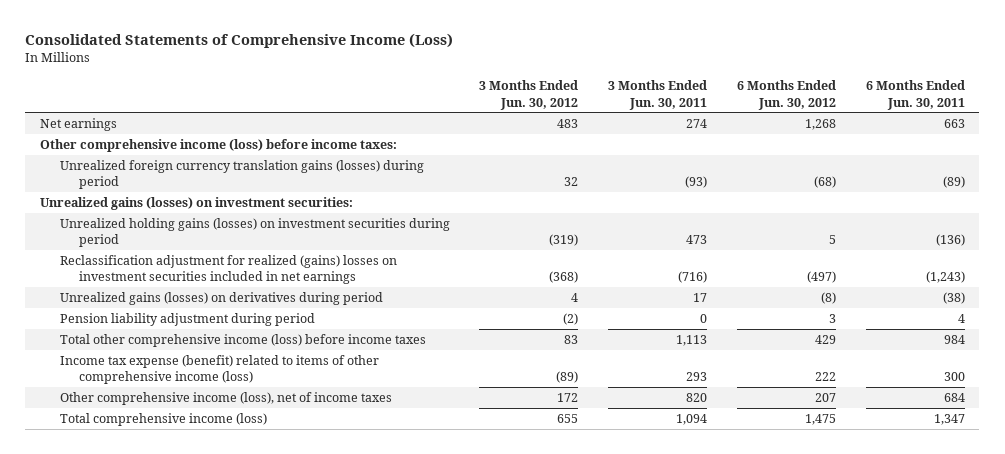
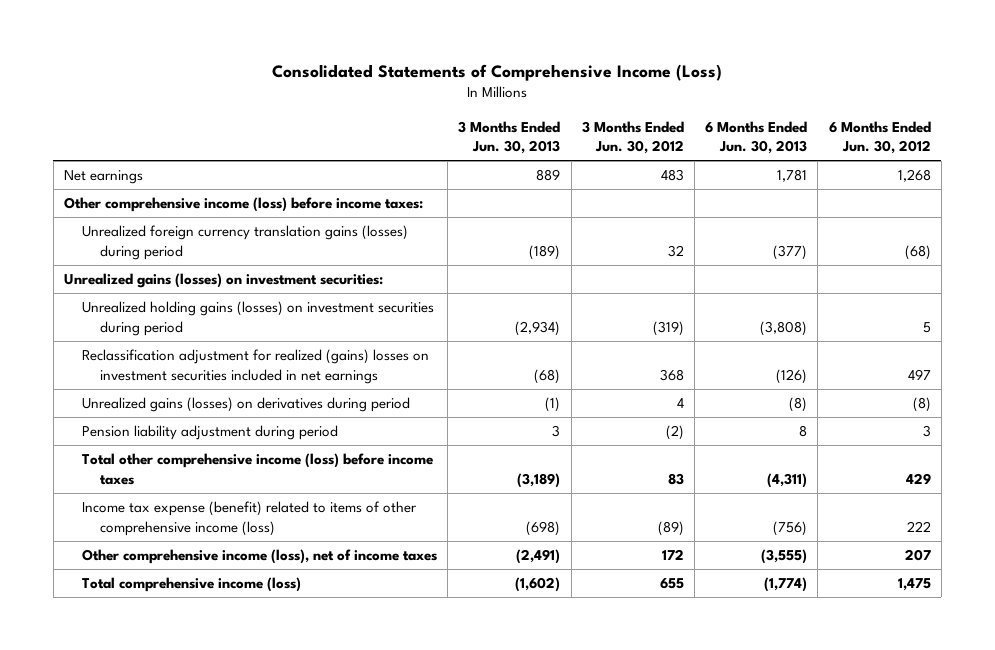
[608,80,708,110] 3 Months Ended Jun. 30, 2011 -> none
[865,80,965,110] 6 Months Ended Jun. 30, 2011 -> none
none -> [458,120,561,155] 3 Months Ended Jun. 30, 2013
none -> [705,120,808,155] 6 Months Ended Jun. 30, 2013
[549,271,579,284] (368) -> [659,368,684,381] 368
[806,271,836,284] (497) -> [907,368,931,380] 497

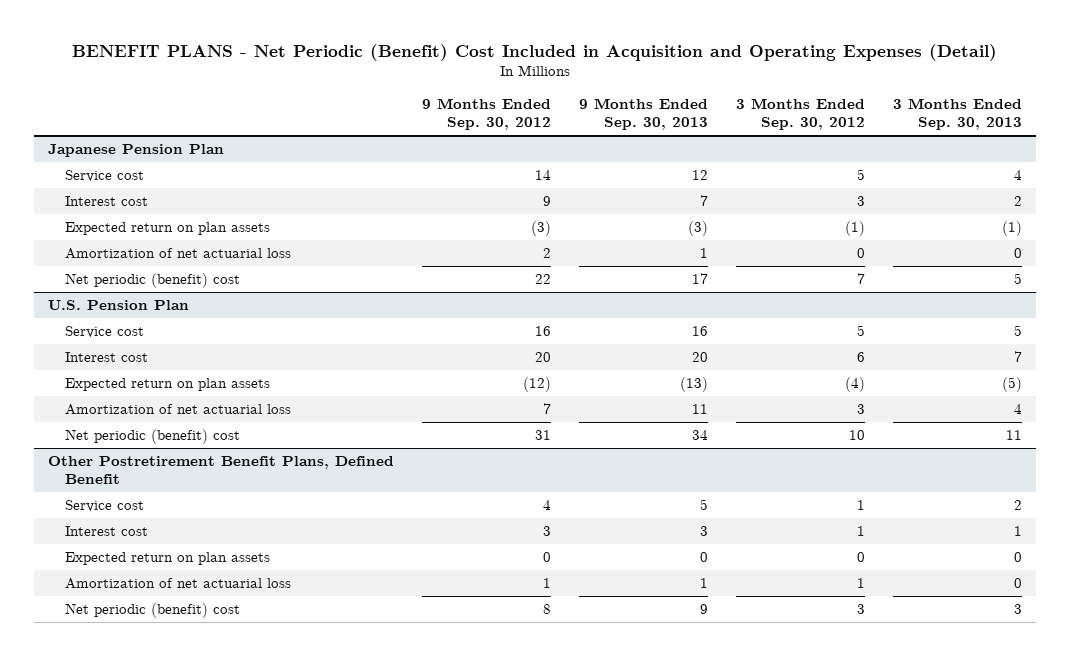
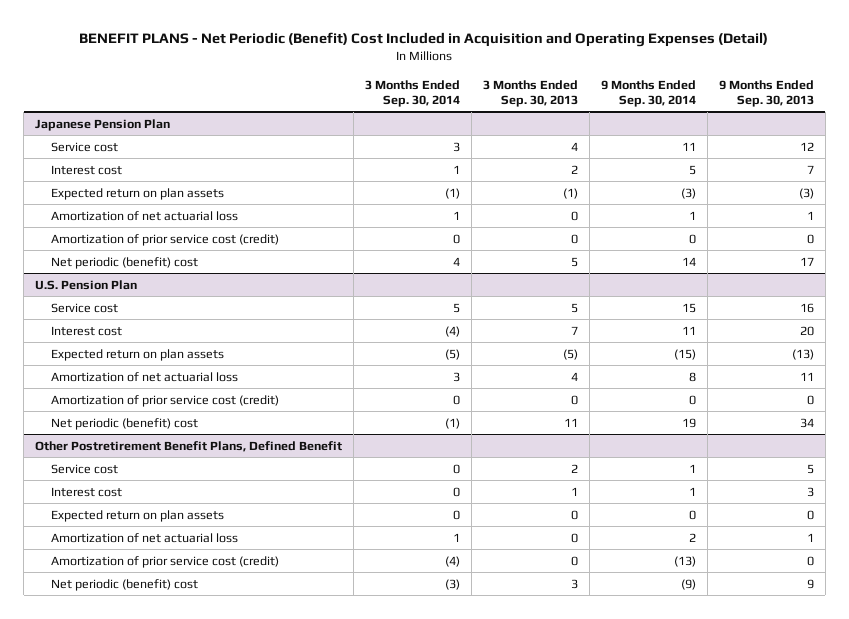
[421,98,551,131] 9 Months Ended Sep. 30, 2012 -> none
[736,98,866,131] 3 Months Ended Sep. 30, 2012 -> none
none -> [364,79,460,108] 3 Months Ended Sep. 30, 2014
none -> [600,79,696,108] 9 Months Ended Sep. 30, 2014
none -> [51,233,280,246] Amortization of prior service cost (credit)
none -> [51,394,280,407] Amortization of prior service cost (credit)
none -> [51,555,280,568] Amortization of prior service cost (credit)

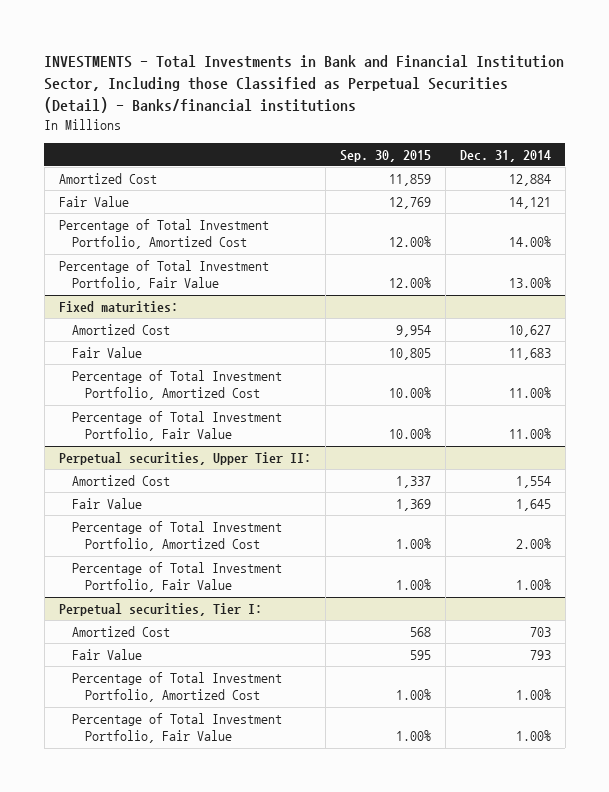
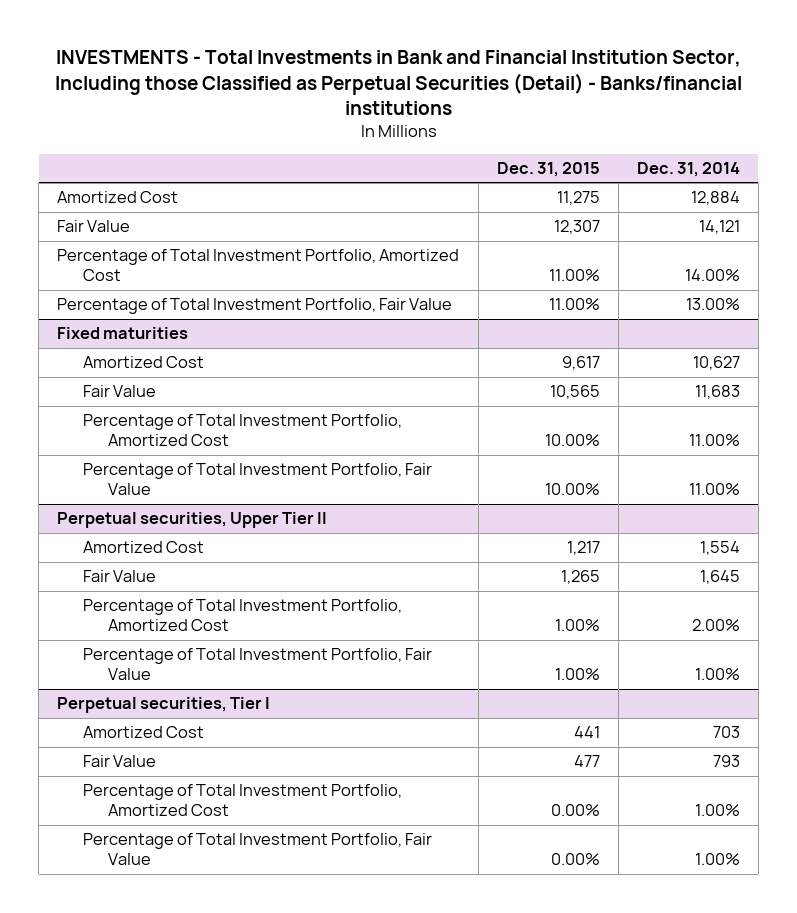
[339,149,431,162] Sep. 30, 2015 -> none
none -> [496,161,600,177] Dec. 31, 2015
[58,301,178,314] Fixed maturities: -> [57,327,189,340] Fixed maturities
[58,452,311,466] Perpetual securities, Upper Tier II: -> [57,512,328,529] Perpetual securities, Upper Tier II
[58,603,262,617] Perpetual securities, Tier I: -> [57,697,271,714] Perpetual securities, Tier I

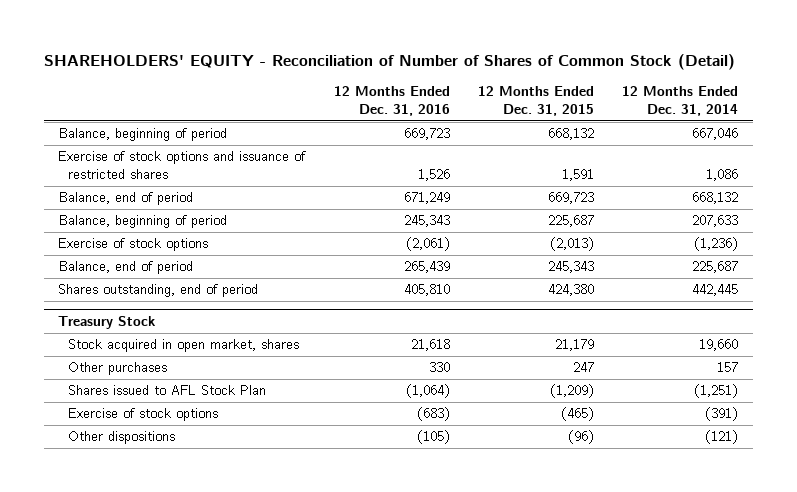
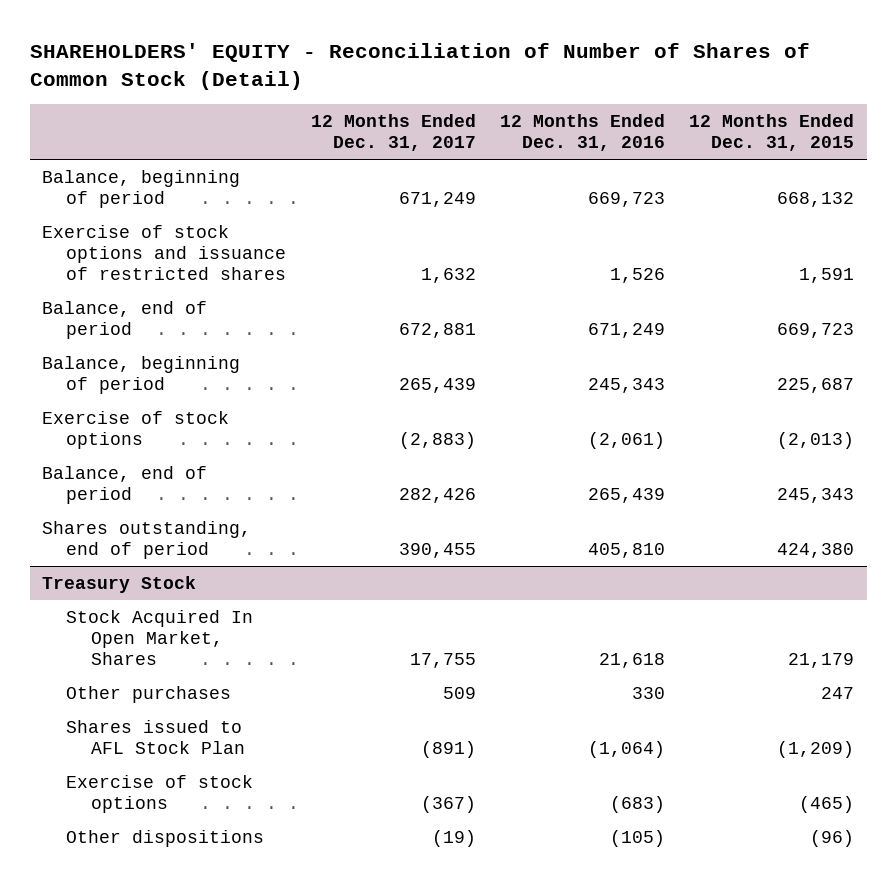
[622,86,739,117] 12 Months Ended Dec. 31, 2014 -> none
none -> [310,113,476,152] 12 Months Ended Dec. 31, 2017
[68,339,300,353] Stock acquired in open market, shares -> [66,609,254,666] Stock Acquired In Open Market, Shares

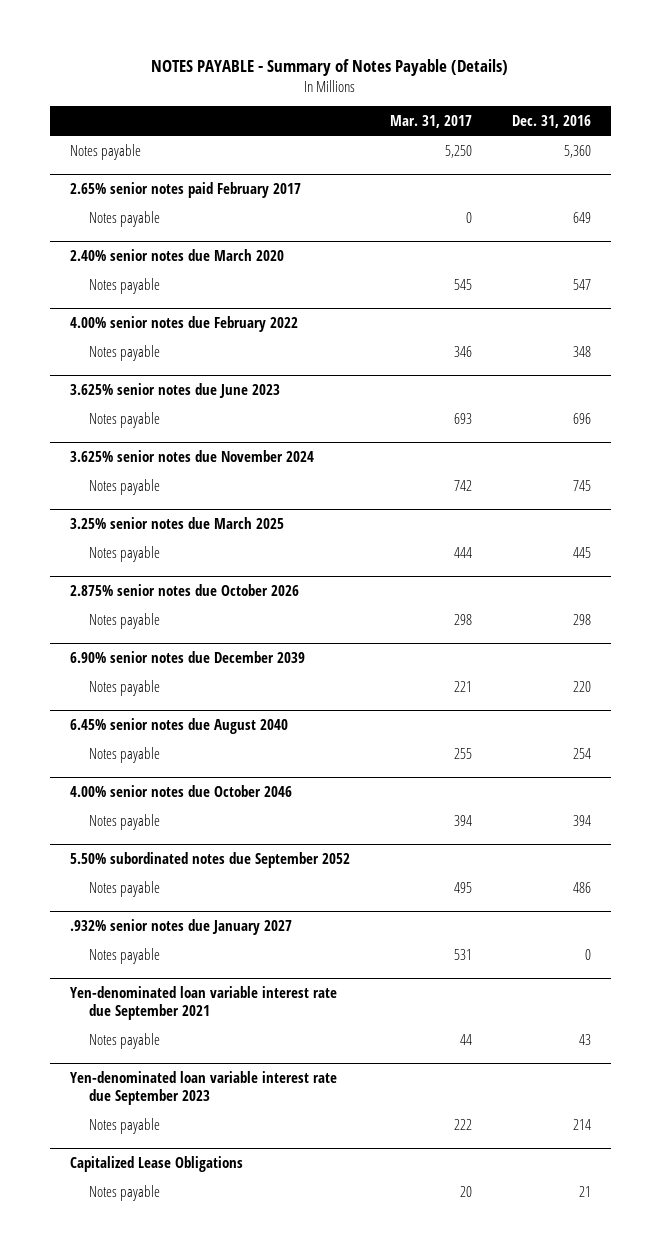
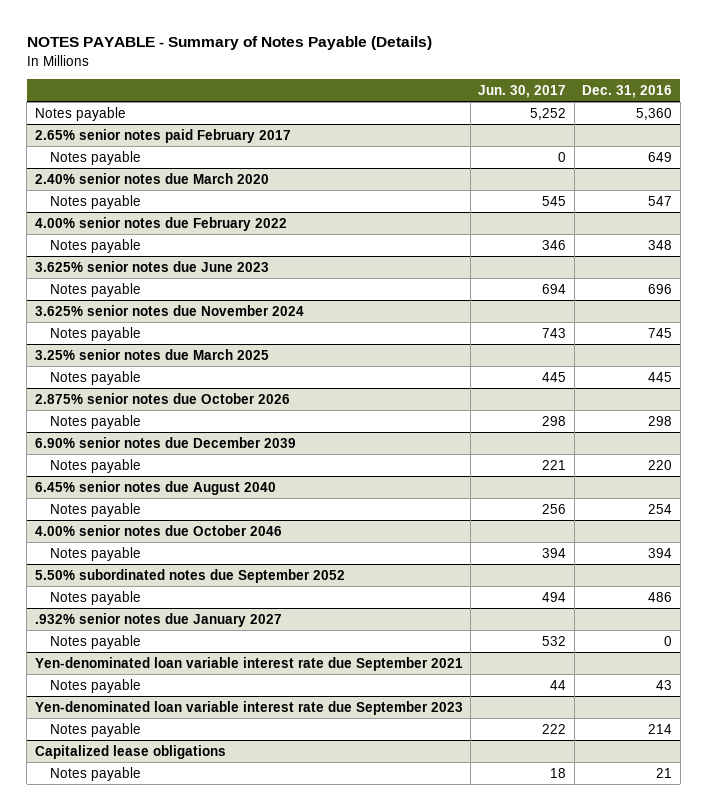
[389,114,472,128] Mar. 31, 2017 -> none
none -> [478,84,567,98] Jun. 30, 2017
[69,1155,243,1172] Capitalized Lease Obligations -> [34,744,226,759] Capitalized lease obligations

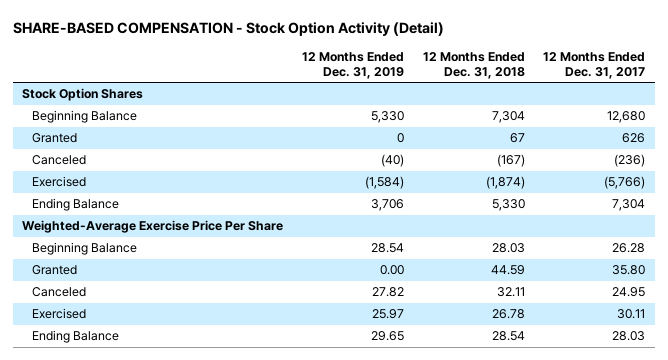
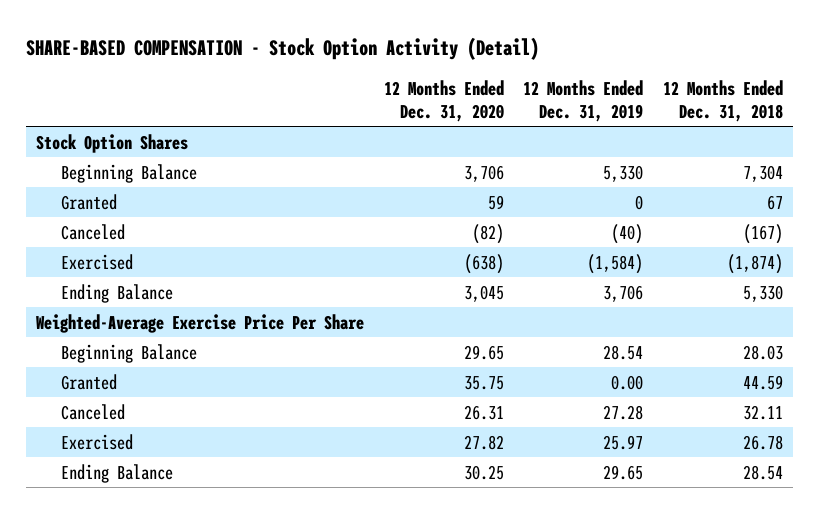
[543,51,646,79] 12 Months Ended Dec. 31, 2017 -> none
none -> [383,79,504,122] 12 Months Ended Dec. 31, 2020
[371,287,404,298] 27.82 -> [603,404,644,420] 27.28

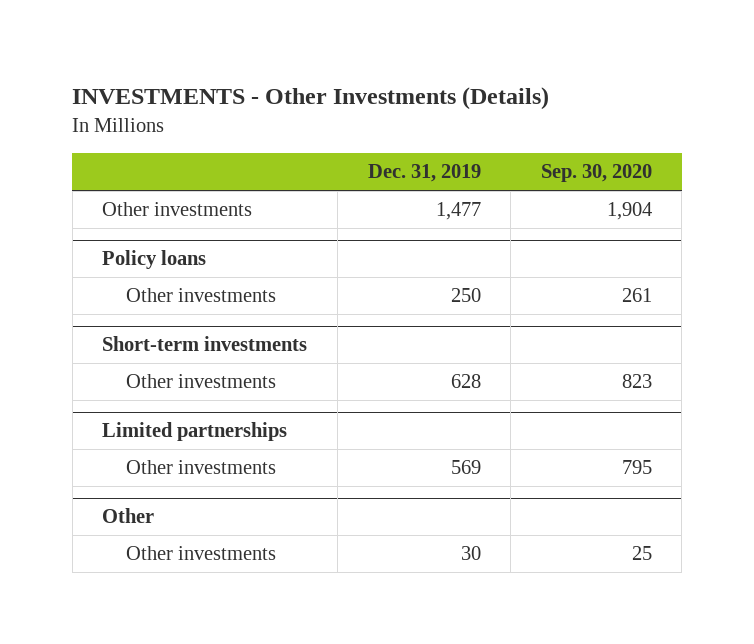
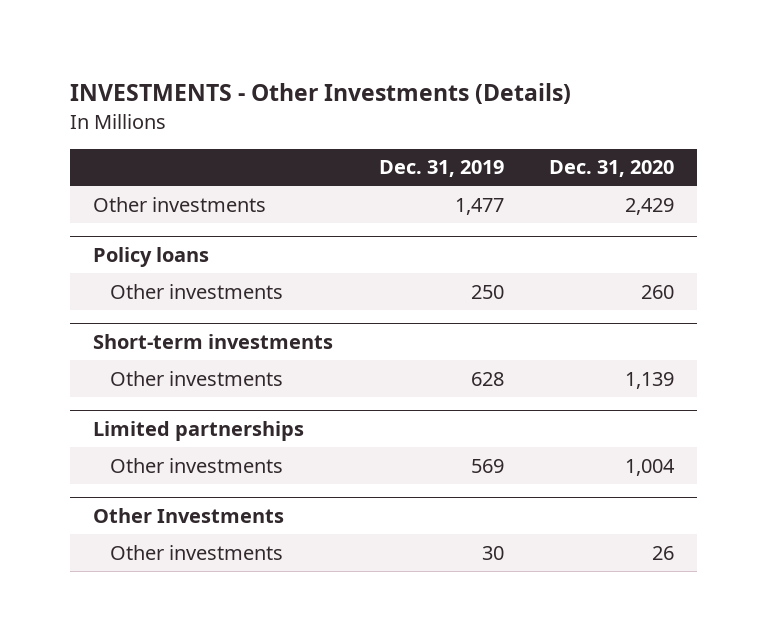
[540,164,652,183] Sep. 30, 2020 -> none
none -> [549,160,675,178] Dec. 31, 2020
[102,508,155,524] Other -> [93,507,285,523] Other Investments

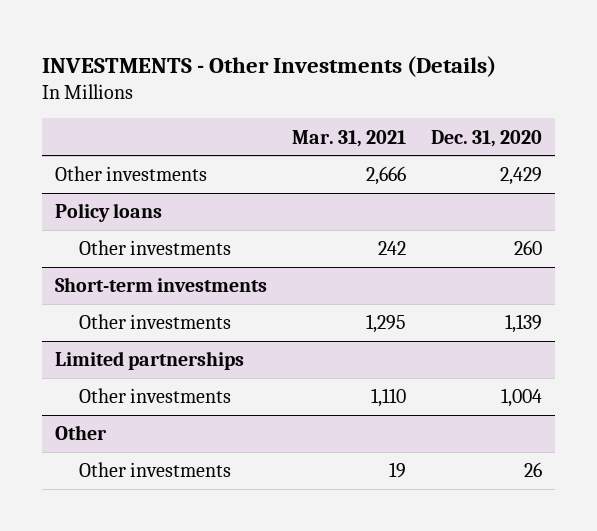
[378,160,504,178] Dec. 31, 2019 -> none
none -> [292,129,407,147] Mar. 31, 2021
[93,507,285,523] Other Investments -> [54,425,107,441] Other

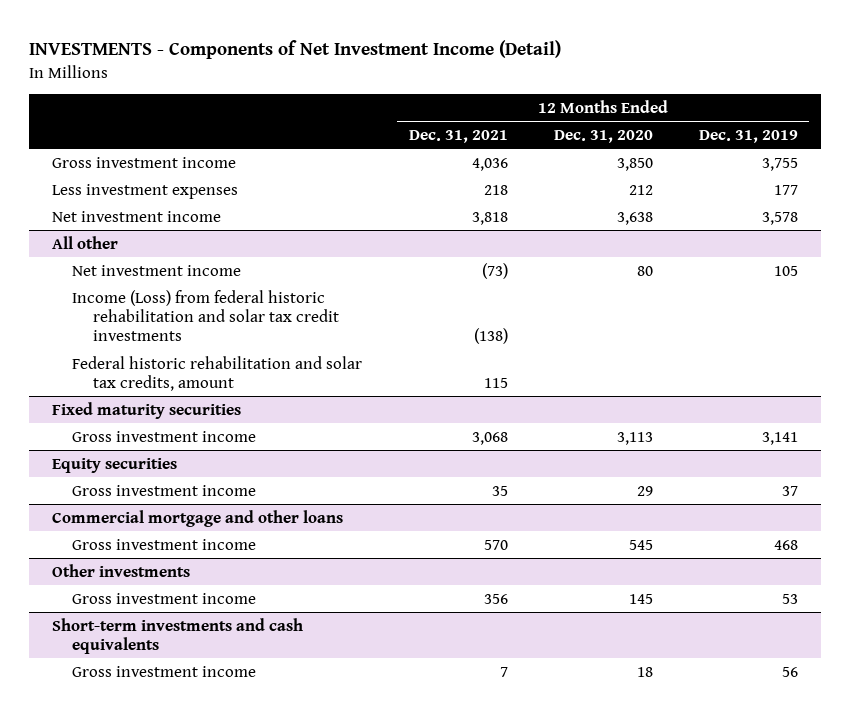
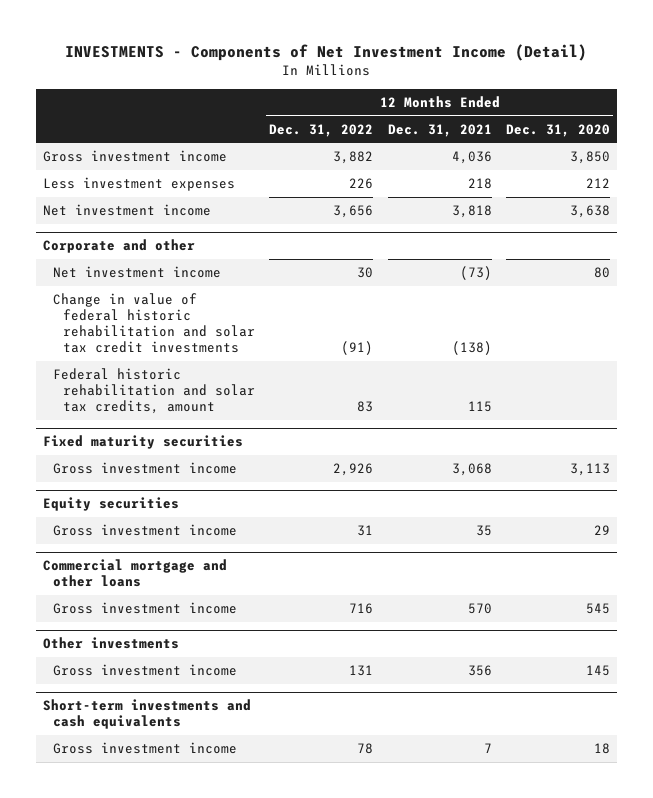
[698,129,798,143] Dec. 31, 2019 -> none
none -> [269,123,374,137] Dec. 31, 2022
[52,235,119,249] All other -> [42,239,195,254] Corporate and other
[72,289,339,342] Income (Loss) from federal historic rehabilitation and solar tax credit investments -> [53,293,256,354] Change in value of federal historic rehabilitation and solar tax credit investments

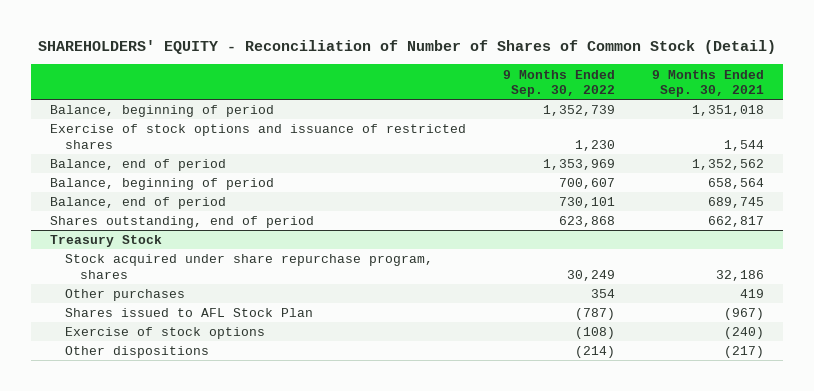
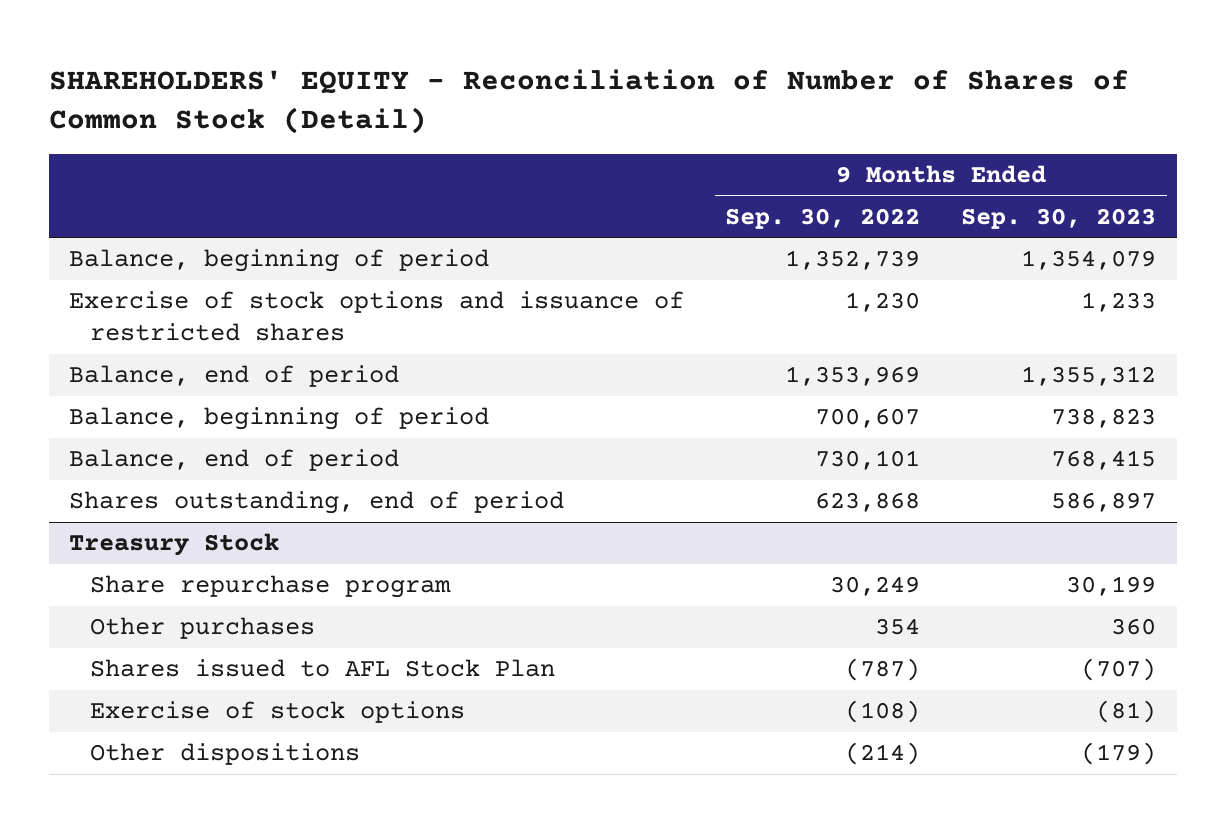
[652,69,765,98] 9 Months Ended Sep. 30, 2021 -> none
none -> [961,207,1157,229] Sep. 30, 2023
[64,254,433,279] Stock acquired under share repurchase program, shares -> [90,575,452,599] Share repurchase program

